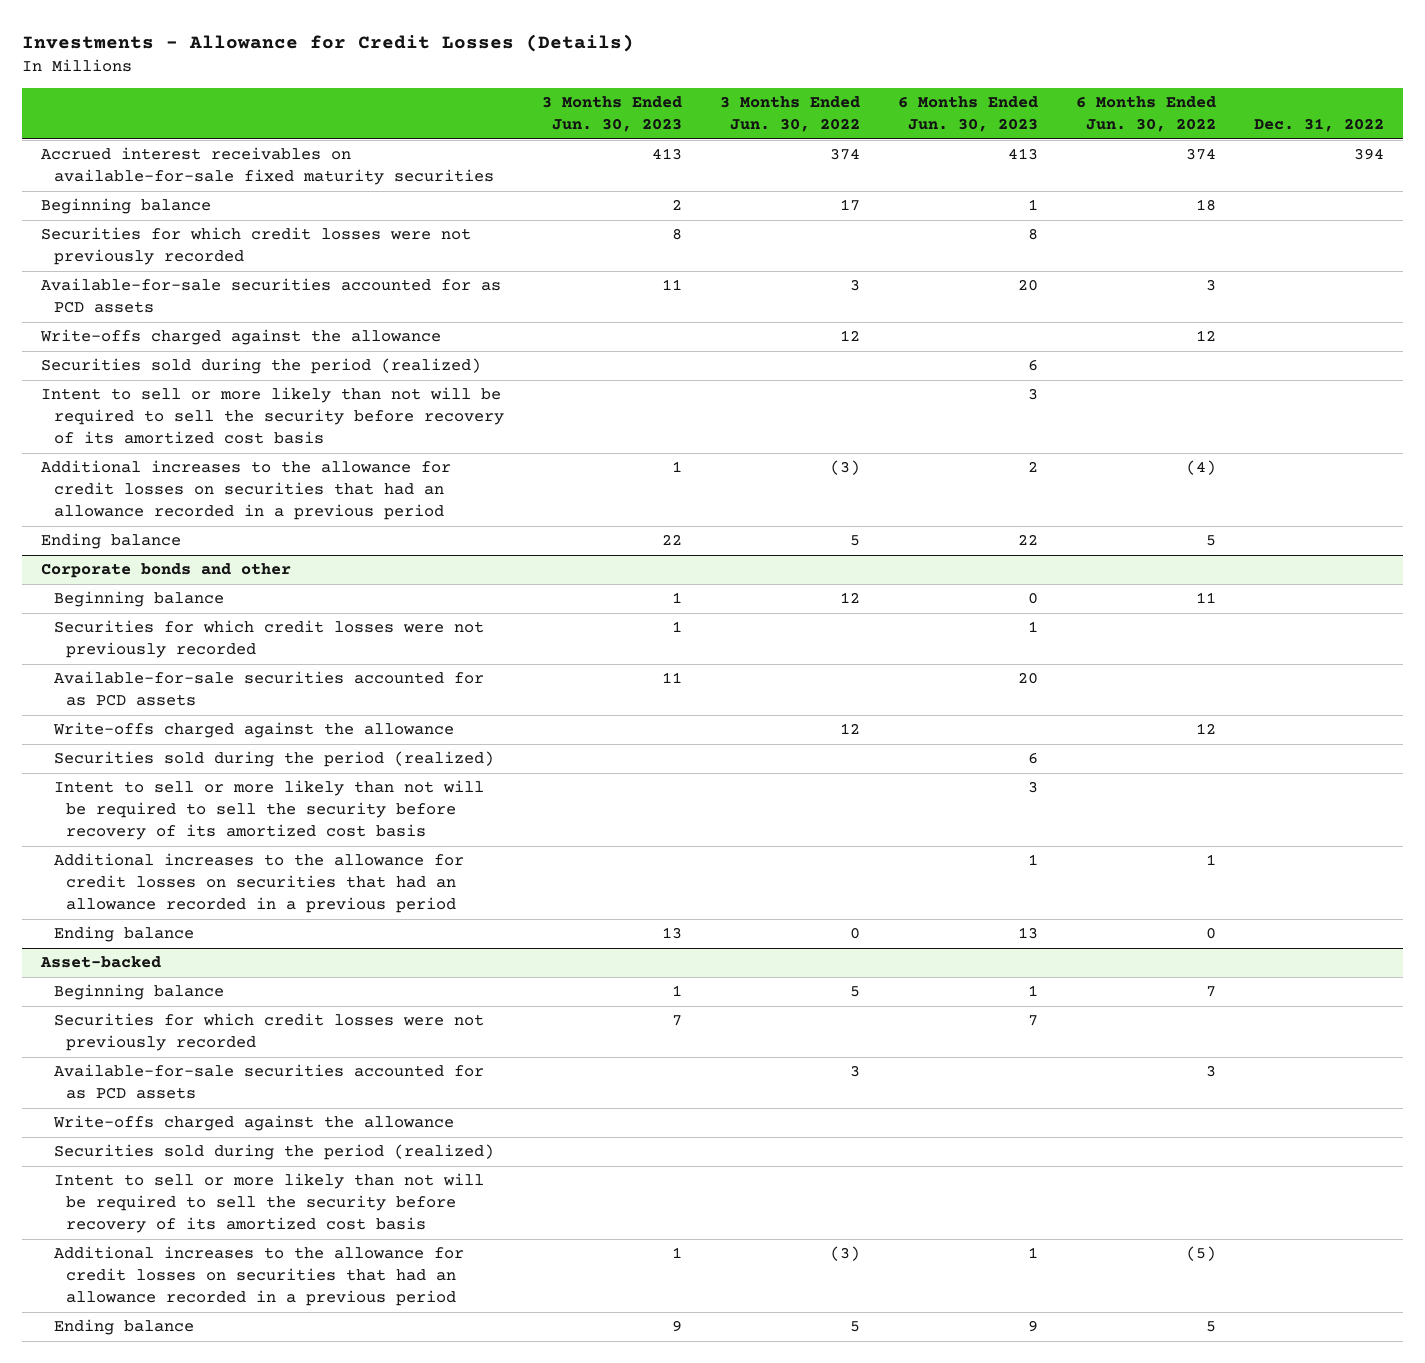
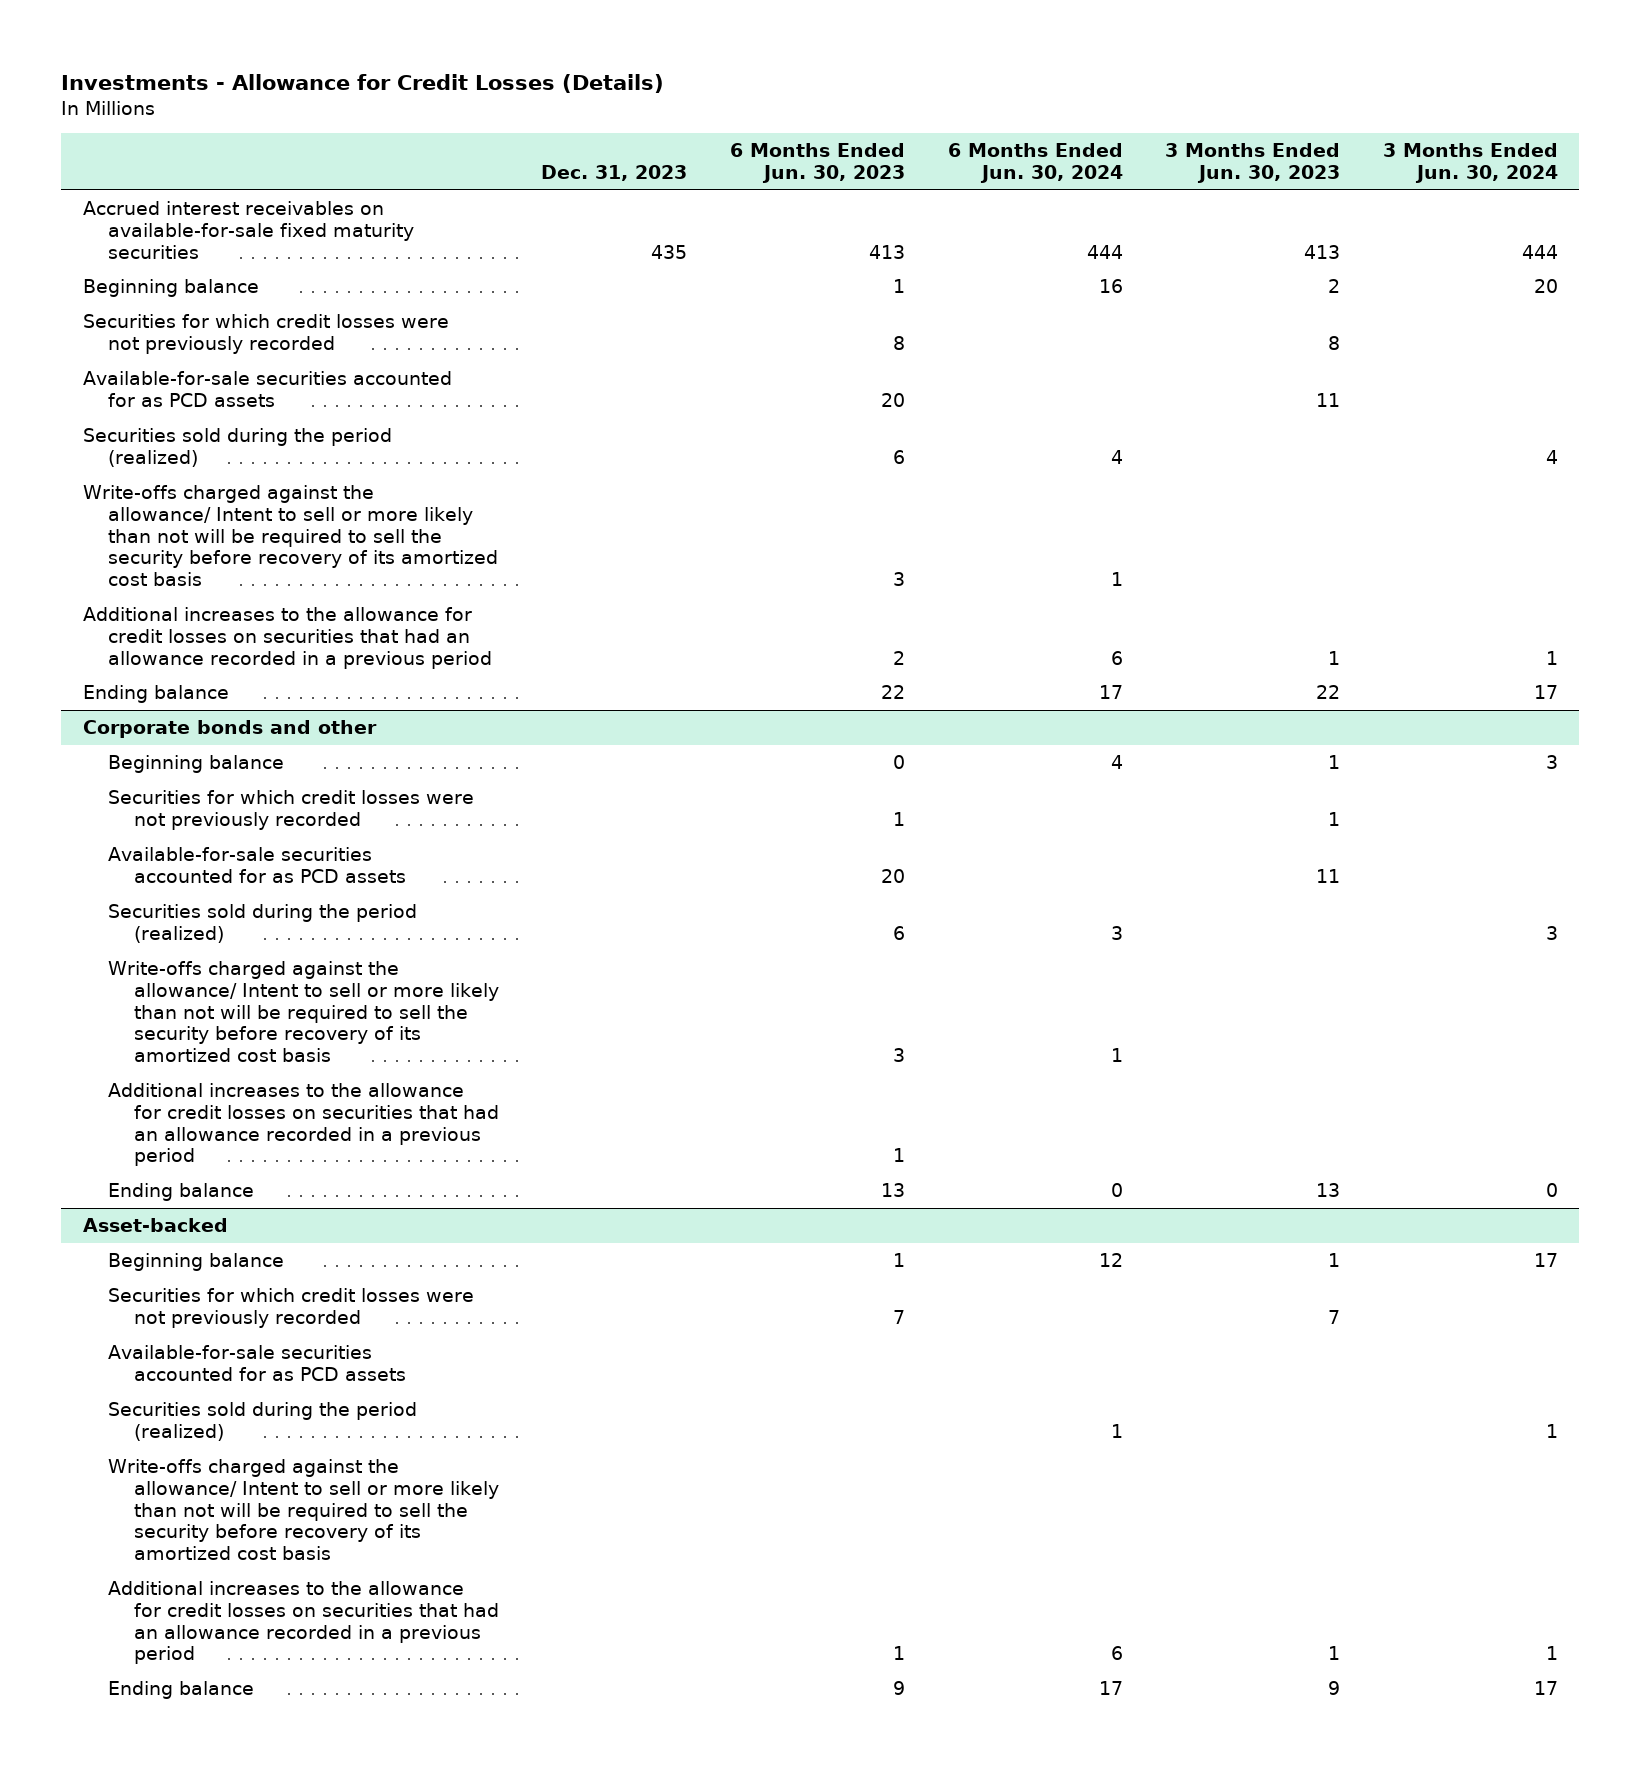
[719,96,860,133] 3 Months Ended Jun. 30, 2022 -> none
[1076,96,1217,133] 6 Months Ended Jun. 30, 2022 -> none
[1254,118,1385,133] Dec. 31, 2022 -> none
none -> [541,164,688,181] Dec. 31, 2023
none -> [947,143,1123,183] 6 Months Ended Jun. 30, 2024
none -> [1382,143,1558,183] 3 Months Ended Jun. 30, 2024
[40,329,442,346] Write-offs charged against the allowance -> none
[41,387,504,445] Intent to sell or more likely than not will be required to sell the security before recovery of its amortized cost basis -> [82,485,499,587] Write-offs charged against the allowance/ Intent to sell or more likely than not will be required to sell the security before recovery of its amortized cost basis
[52,722,454,739] Write-offs charged against the allowance -> none
[53,780,484,841] Intent to sell or more likely than not will be required to sell the security before recovery of its amortized cost basis -> [108,961,499,1063] Write-offs charged against the allowance/ Intent to sell or more likely than not will be required to sell the security before recovery of its amortized cost basis
[52,1115,454,1132] Write-offs charged against the allowance -> none
[53,1173,484,1234] Intent to sell or more likely than not will be required to sell the security before recovery of its amortized cost basis -> [108,1459,499,1561] Write-offs charged against the allowance/ Intent to sell or more likely than not will be required to sell the security before recovery of its amortized cost basis

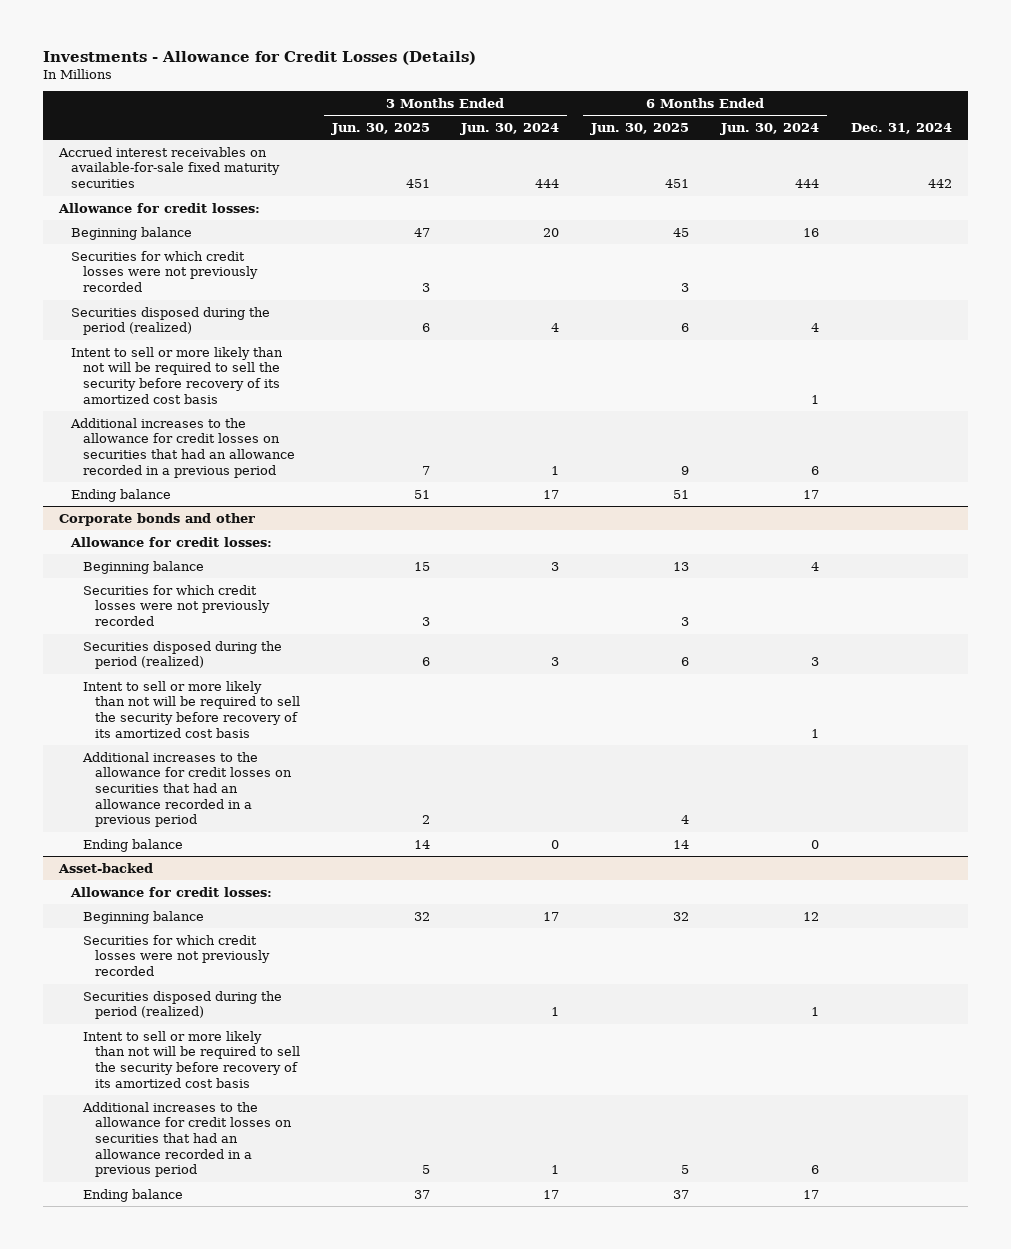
[541,164,688,181] Dec. 31, 2023 -> none
[729,143,905,183] 6 Months Ended Jun. 30, 2023 -> none
[1165,143,1341,183] 3 Months Ended Jun. 30, 2023 -> none
none -> [330,122,430,135] Jun. 30, 2025
none -> [590,122,690,135] Jun. 30, 2025
none -> [851,122,953,134] Dec. 31, 2024
none -> [57,202,260,213] Allowance for credit losses:
[82,371,452,407] Available-for-sale securities accounted for as PCD assets -> none
[82,428,392,467] Securities sold during the period (realized) -> [70,306,270,336] Securities disposed during the period (realized)
[82,485,499,587] Write-offs charged against the allowance/ Intent to sell or more likely than not will be required to sell the security before recovery of its amortized cost basis -> [70,346,283,404] Intent to sell or more likely than not will be required to sell the security before recovery of its amortized cost basis
none -> [69,536,272,547] Allowance for credit losses:
[108,847,406,883] Available-for-sale securities accounted for as PCD assets -> none
[108,904,418,943] Securities sold during the period (realized) -> [82,640,282,670] Securities disposed during the period (realized)
[108,961,499,1063] Write-offs charged against the allowance/ Intent to sell or more likely than not will be required to sell the security before recovery of its amortized cost basis -> [82,680,300,738] Intent to sell or more likely than not will be required to sell the security before recovery of its amortized cost basis
none -> [69,886,272,897] Allowance for credit losses:
[108,1345,406,1381] Available-for-sale securities accounted for as PCD assets -> none
[108,1402,418,1441] Securities sold during the period (realized) -> [82,990,282,1020] Securities disposed during the period (realized)
[108,1459,499,1561] Write-offs charged against the allowance/ Intent to sell or more likely than not will be required to sell the security before recovery of its amortized cost basis -> [82,1030,300,1088] Intent to sell or more likely than not will be required to sell the security before recovery of its amortized cost basis

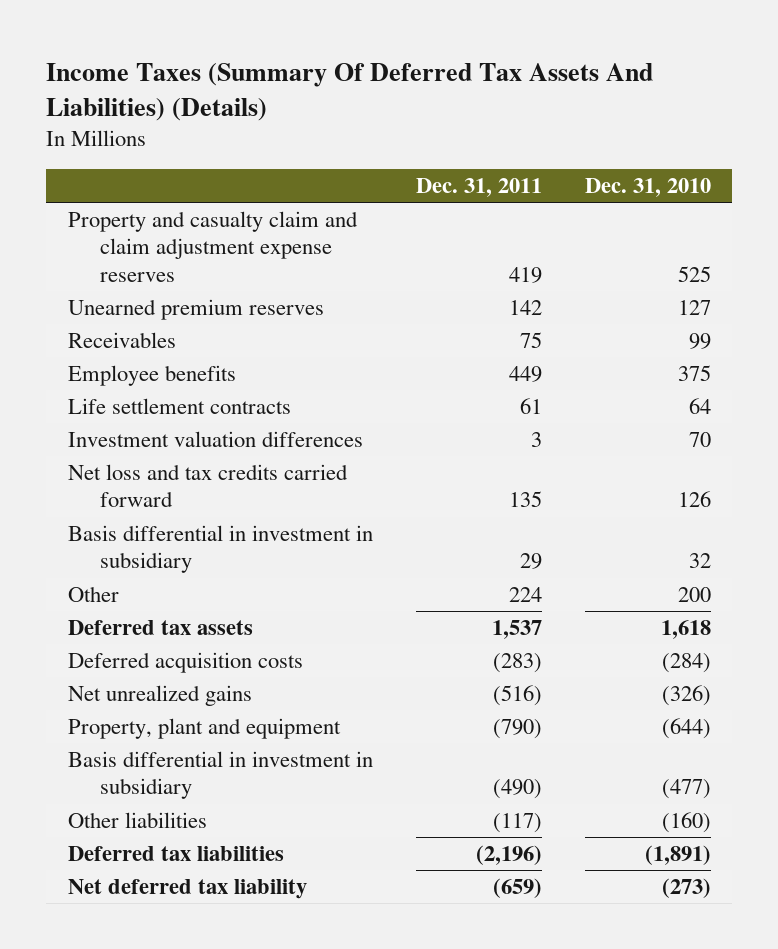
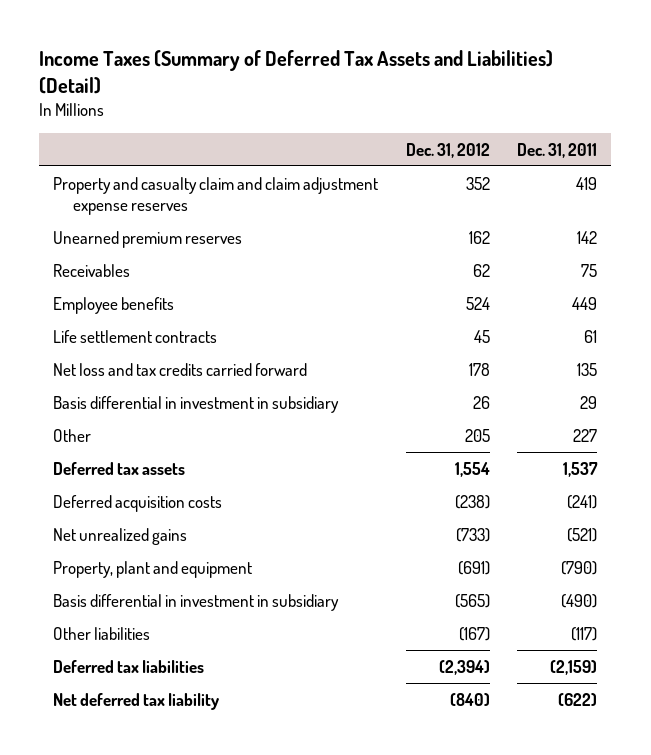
[45,62,653,121] Income Taxes (Summary Of Deferred Tax Assets And Liabilities) (Details) -> [39,50,554,94] Income Taxes (Summary of Deferred Tax Assets and Liabilities) (Detail)
[584,178,711,198] Dec. 31, 2010 -> none
none -> [405,142,490,158] Dec. 31, 2012
[67,431,363,448] Investment valuation differences -> none
[508,587,542,603] 224 -> [573,428,598,442] 227
[492,653,542,674] (283) -> [567,494,598,509] (241)
[492,685,542,707] (516) -> [567,527,598,542] (521)
[475,845,542,866] (2,196) -> [550,659,598,675] (2,159)
[492,878,542,899] (659) -> [558,692,598,706] (622)

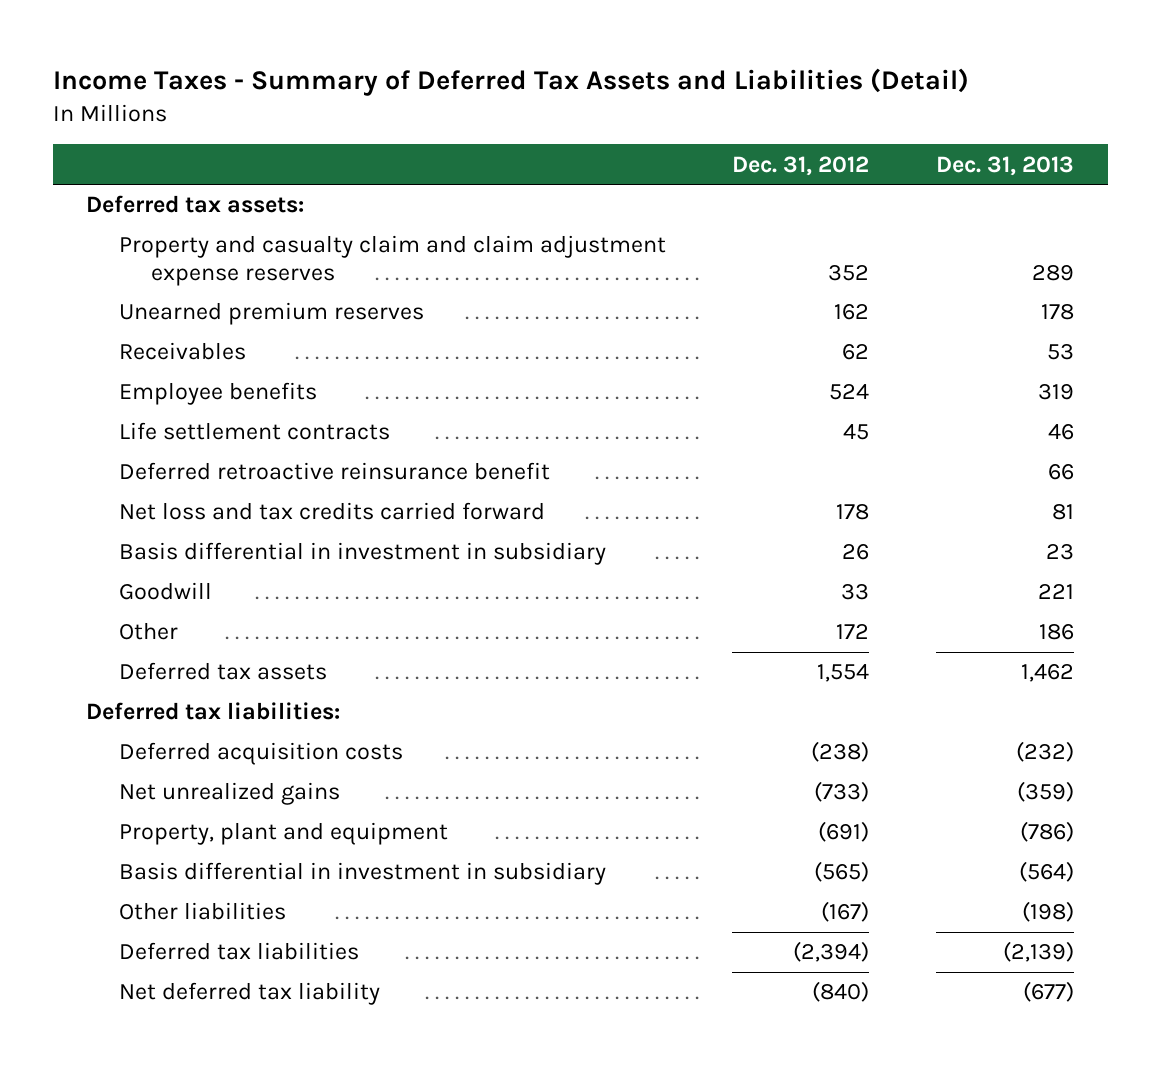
[39,50,554,94] Income Taxes (Summary of Deferred Tax Assets and Liabilities) (Detail) -> [52,68,969,97] Income Taxes - Summary of Deferred Tax Assets and Liabilities (Detail)
[517,142,598,158] Dec. 31, 2011 -> none
none -> [936,155,1075,176] Dec. 31, 2013
none -> [86,195,305,214] Deferred tax assets:
none -> [118,462,550,481] Deferred retroactive reinsurance benefit
none -> [118,582,212,601] Goodwill
[464,428,490,442] 205 -> [836,624,870,640] 172
none -> [86,702,341,721] Deferred tax liabilities:

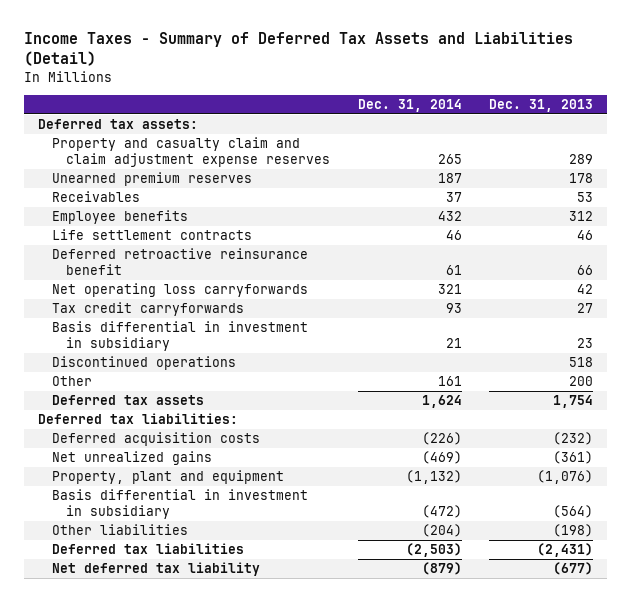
[732,155,870,176] Dec. 31, 2012 -> none
none -> [357,98,462,112] Dec. 31, 2014
[1038,384,1075,401] 319 -> [569,211,594,222] 312
[118,502,545,521] Net loss and tax credits carried forward -> none
none -> [52,283,309,298] Net operating loss carryforwards
none -> [52,302,245,317] Tax credit carryforwards
[118,582,212,601] Goodwill -> none
none -> [52,356,237,371] Discontinued operations
[1039,624,1075,641] 186 -> [569,376,594,387] 200
[1021,664,1075,683] 1,462 -> [553,395,594,409] 1,754
[1017,781,1075,803] (359) -> [553,451,594,465] (361)
[1020,821,1075,843] (786) -> [537,470,594,485] (1,076)
[1003,941,1075,963] (2,139) -> [537,543,594,558] (2,431)

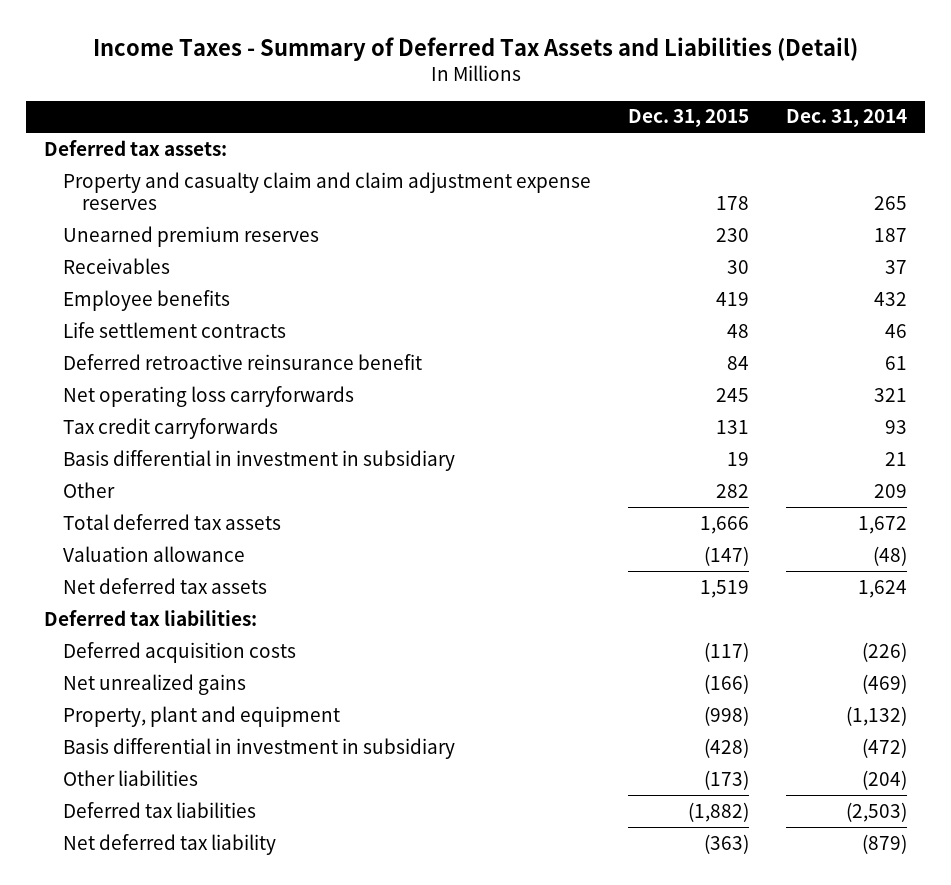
[489,98,594,112] Dec. 31, 2013 -> none
none -> [628,109,750,128] Dec. 31, 2015
[52,356,237,371] Discontinued operations -> none
[437,376,462,387] 161 -> [873,483,907,498] 209
[52,395,205,406] Deferred tax assets -> [63,513,282,530] Total deferred tax assets
[421,395,462,409] 1,624 -> [857,515,907,534] 1,672
none -> [63,545,246,562] Valuation allowance
none -> [63,577,268,594] Net deferred tax assets

